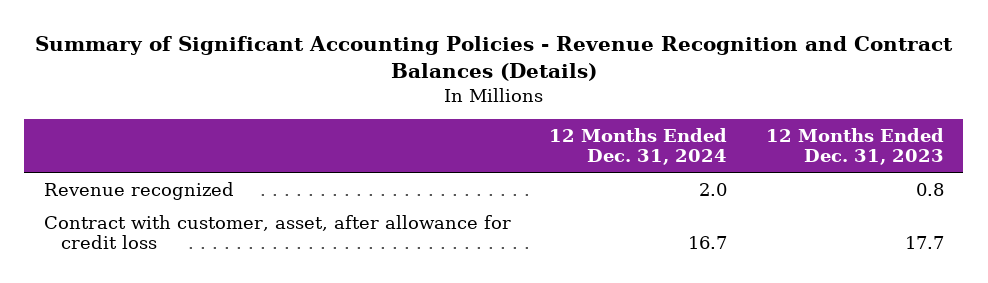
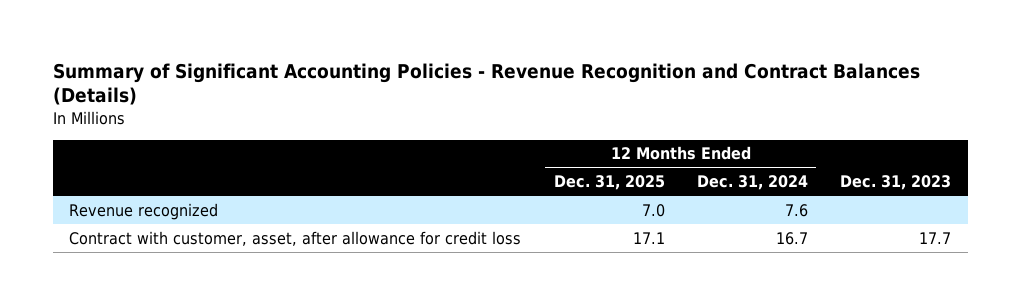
[765,128,944,166] 12 Months Ended Dec. 31, 2023 -> none
none -> [553,175,665,191] Dec. 31, 2025
none -> [840,175,952,191] Dec. 31, 2023
[699,182,728,196] 2.0 -> [784,203,808,217] 7.6

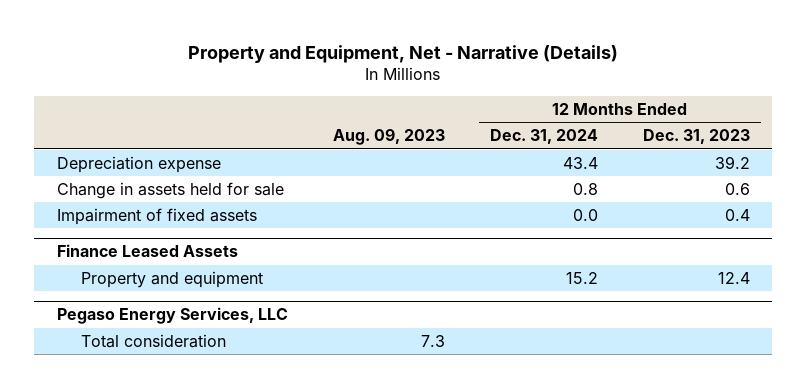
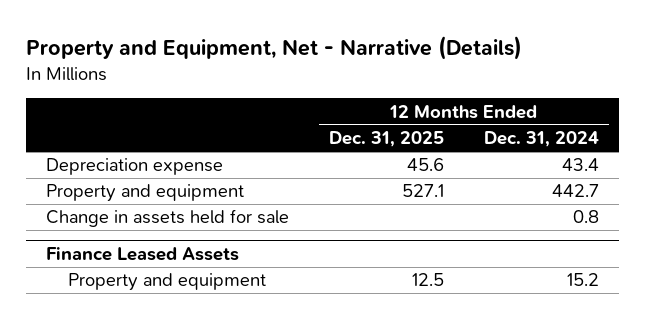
[332,128,445,146] Aug. 09, 2023 -> none
[642,129,750,145] Dec. 31, 2023 -> none
none -> [328,131,444,148] Dec. 31, 2025
none -> [46,184,245,203] Property and equipment
[56,207,257,225] Impairment of fixed assets -> none
[56,307,288,325] Pegaso Energy Services, LLC -> none
[81,333,227,348] Total consideration -> none

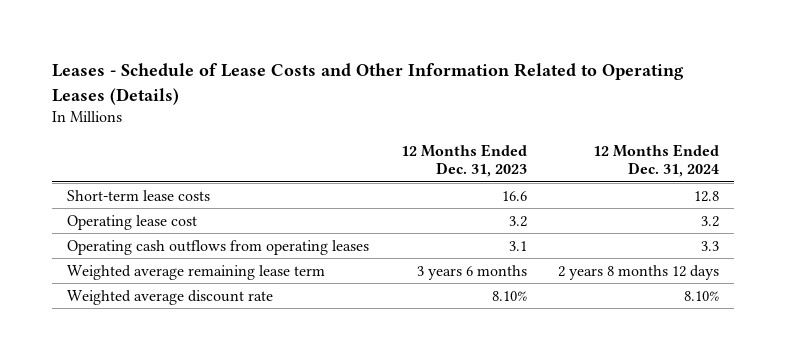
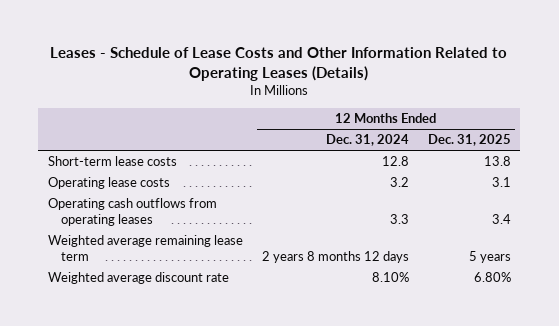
[400,143,527,178] 12 Months Ended Dec. 31, 2023 -> none
none -> [427,134,511,147] Dec. 31, 2025
[67,214,198,230] Operating lease cost -> [47,177,170,190] Operating lease costs

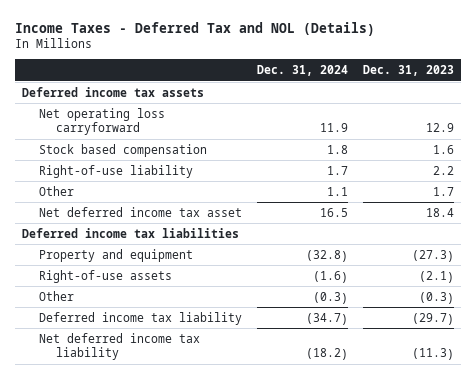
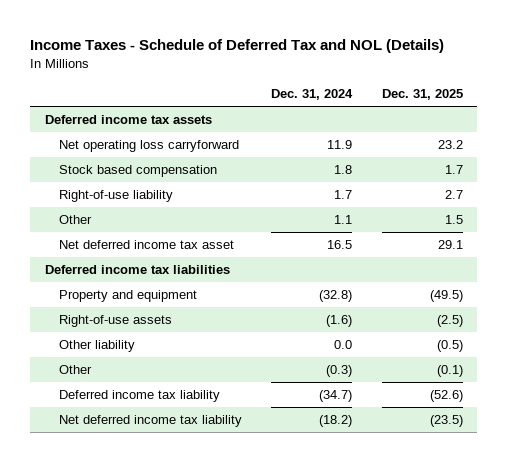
[15,21,376,36] Income Taxes - Deferred Tax and NOL (Details) -> [29,39,444,54] Income Taxes - Schedule of Deferred Tax and NOL (Details)
[362,64,454,76] Dec. 31, 2023 -> none
none -> [381,89,463,101] Dec. 31, 2025
none -> [58,340,135,353] Other liability

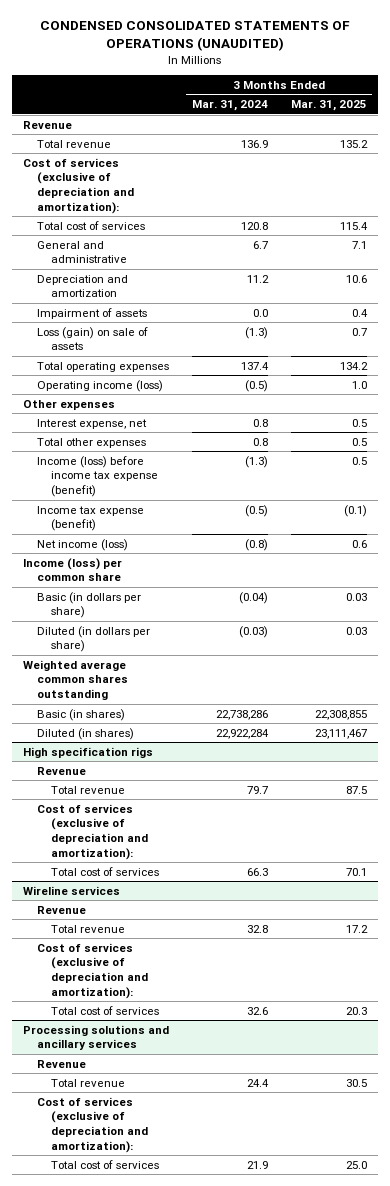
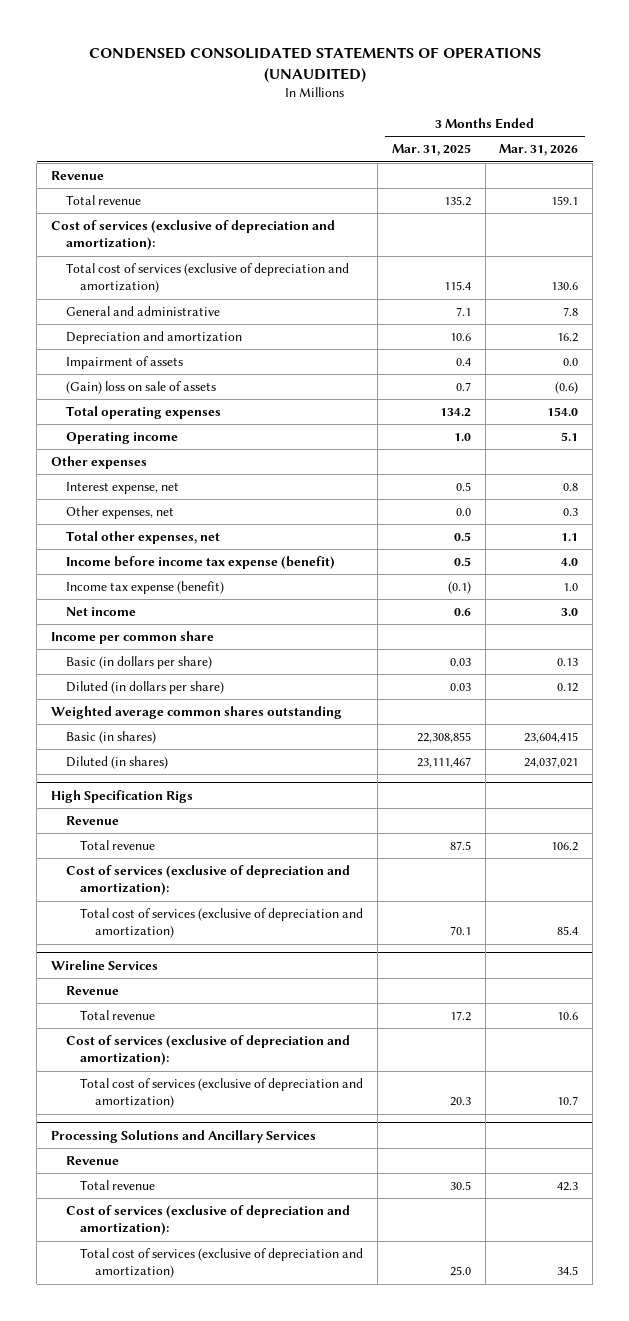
[191,100,268,112] Mar. 31, 2024 -> none
none -> [499,144,579,157] Mar. 31, 2026
[37,220,146,230] Total cost of services -> [65,263,349,294] Total cost of services (exclusive of depreciation and amortization)
[37,326,149,351] Loss (gain) on sale of assets -> [65,381,216,395] (Gain) loss on sale of assets
[37,379,164,392] Operating income (loss) -> [65,432,178,445] Operating income
none -> [65,506,174,520] Other expenses, net
[37,437,147,448] Total other expenses -> [65,531,220,545] Total other expenses, net
[37,455,159,498] Income (loss) before income tax expense (benefit) -> [65,556,335,570] Income before income tax expense (benefit)
[37,538,129,551] Net income (loss) -> [65,607,136,617] Net income
[23,557,123,582] Income (loss) per common share -> [51,631,215,645] Income per common share
[23,746,154,758] High specification rigs -> [51,789,194,803] High Specification Rigs
[51,866,160,876] Total cost of services -> [80,908,364,939] Total cost of services (exclusive of depreciation and amortization)
[23,885,121,895] Wireline services -> [51,959,159,970] Wireline Services
[51,1005,160,1015] Total cost of services -> [80,1078,364,1109] Total cost of services (exclusive of depreciation and amortization)
[23,1024,170,1051] Processing solutions and ancillary services -> [51,1129,317,1143] Processing Solutions and Ancillary Services
[51,1159,160,1169] Total cost of services -> [80,1248,364,1279] Total cost of services (exclusive of depreciation and amortization)

